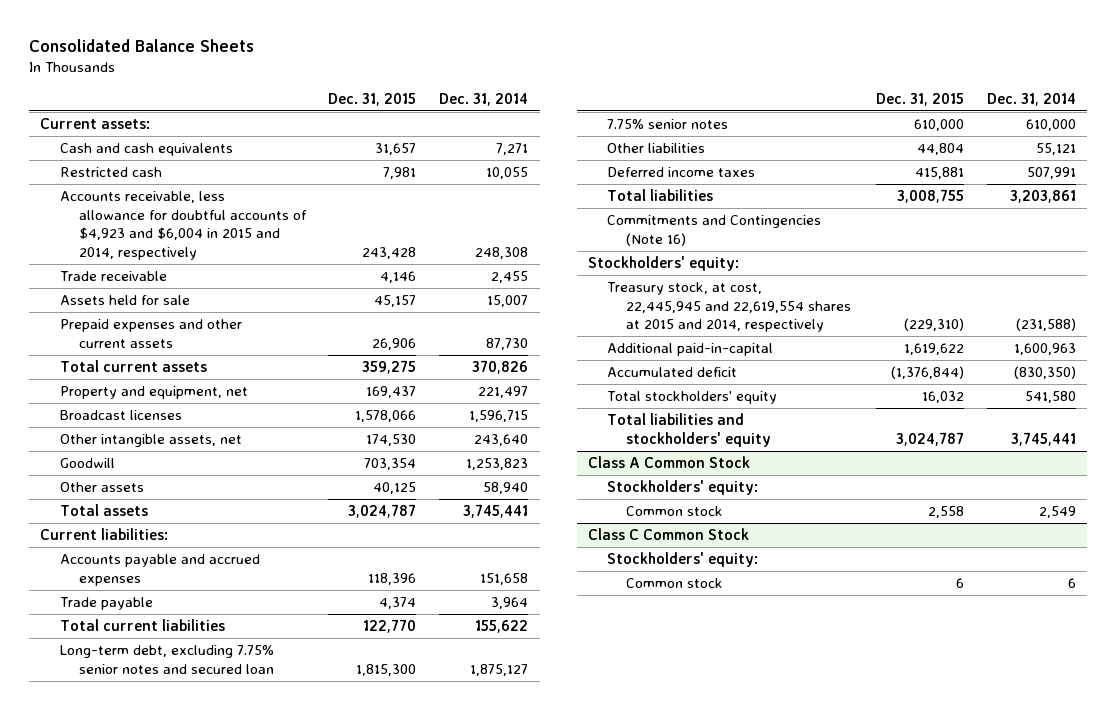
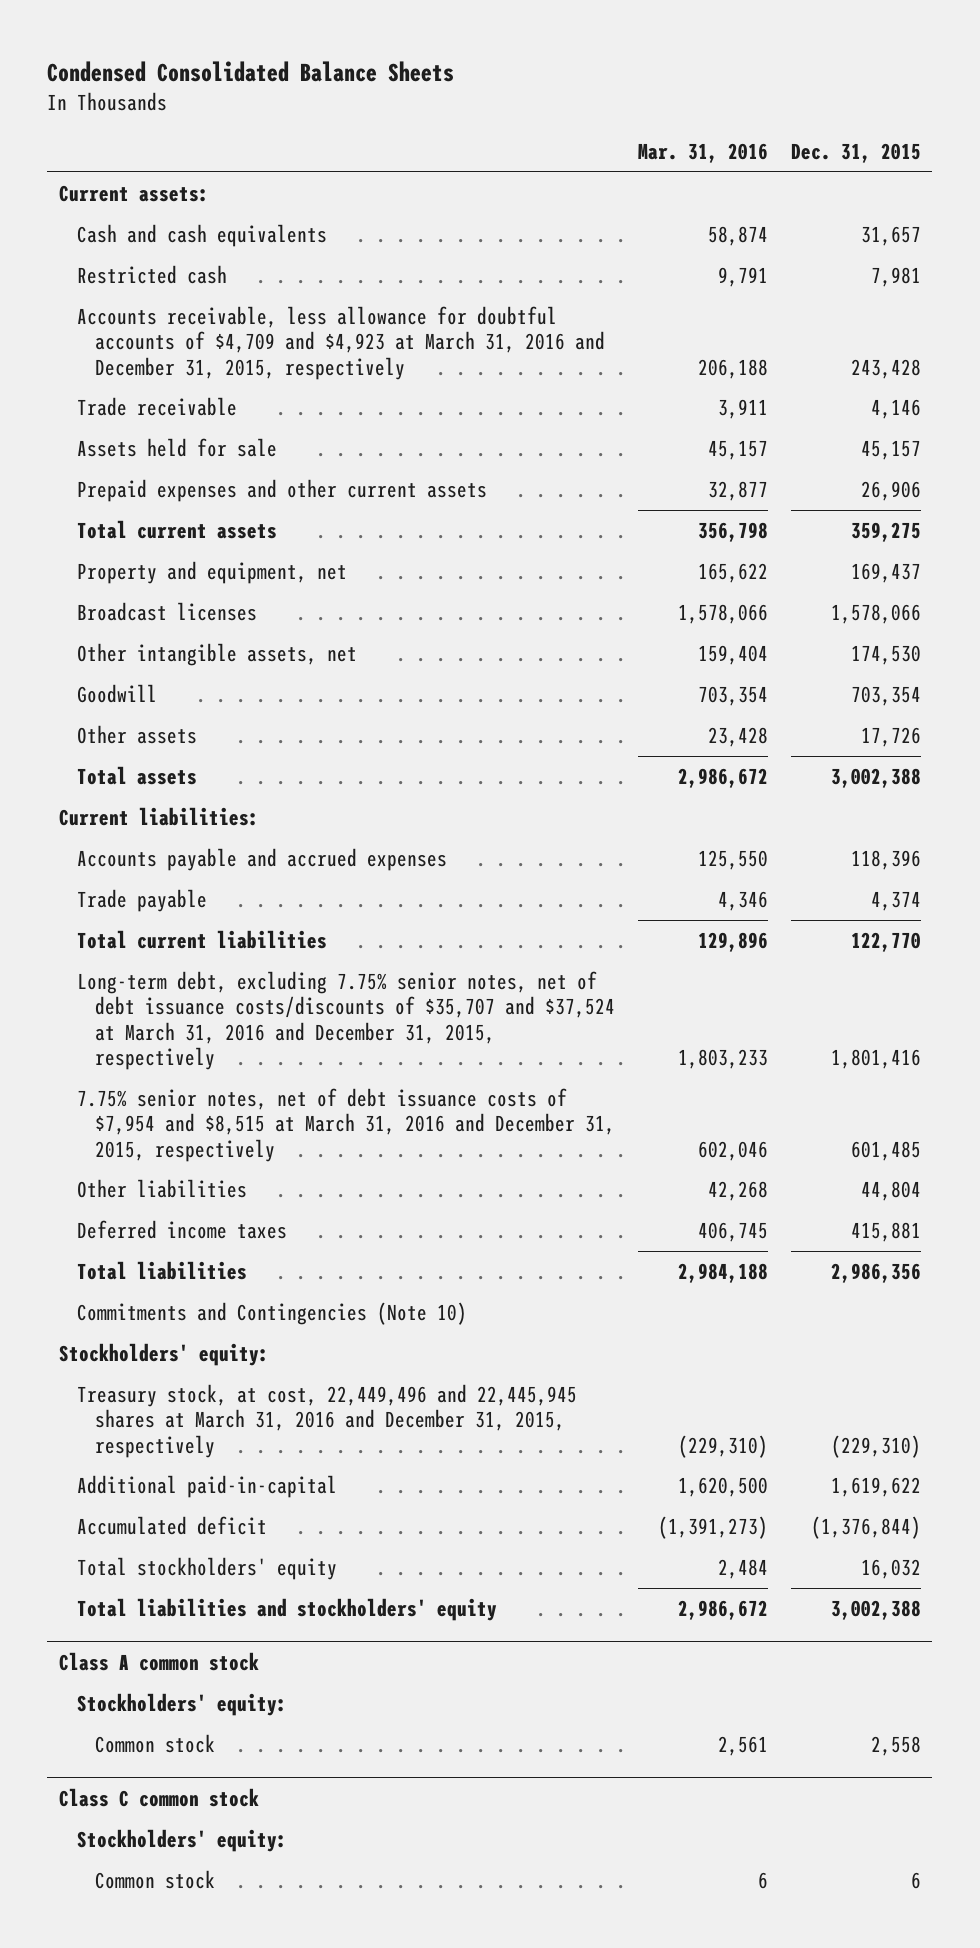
[29,38,255,52] Consolidated Balance Sheets -> [47,60,455,82] Condensed Consolidated Balance Sheets
[439,92,529,106] Dec. 31, 2014 -> none
none -> [637,142,768,163] Mar. 31, 2016
[59,191,307,261] Accounts receivable, less allowance for doubtful accounts of $4,923 and $6,004 in 2015 and 2014, respectively -> [76,305,605,380] Accounts receivable, less allowance for doubtful accounts of $4,709 and $4,923 at March 31, 2016 and December 31, 2015, respectively
[373,482,417,495] 40,125 -> [860,726,921,747] 17,726
[348,504,417,519] 3,024,787 -> [830,767,921,788] 3,002,388
[59,645,274,674] Long-term debt, excluding 7.75% senior notes and secured loan -> [76,970,615,1070] Long-term debt, excluding 7.75% senior notes, net of debt issuance costs/discounts of $35,707 and $37,524 at March 31, 2016 and December 31, 2015, respectively
[356,663,417,676] 1,815,300 -> [830,1048,921,1069] 1,801,416
[607,119,729,130] 7.75% senior notes -> [76,1087,615,1162] 7.75% senior notes, net of debt issuance costs of $7,954 and $8,515 at March 31, 2016 and December 31, 2015, respectively
[914,119,965,132] 610,000 -> [850,1140,921,1161] 601,485
[897,189,965,204] 3,008,755 -> [830,1262,921,1283] 2,986,356
[607,215,822,246] Commitments and Contingencies (Note 16) -> [76,1301,467,1325] Commitments and Contingencies (Note 10)
[607,282,852,333] Treasury stock, at cost, 22,445,945 and 22,619,554 shares at 2015 and 2014, respectively -> [76,1383,577,1458] Treasury stock, at cost, 22,449,496 and 22,445,945 shares at March 31, 2016 and December 31, 2015, respectively
[896,431,965,446] 3,024,787 -> [830,1599,921,1620] 3,002,388
[587,456,750,469] Class A Common Stock -> [58,1651,259,1671] Class A common stock
[587,528,749,541] Class C Common Stock -> [58,1787,259,1807] Class C common stock

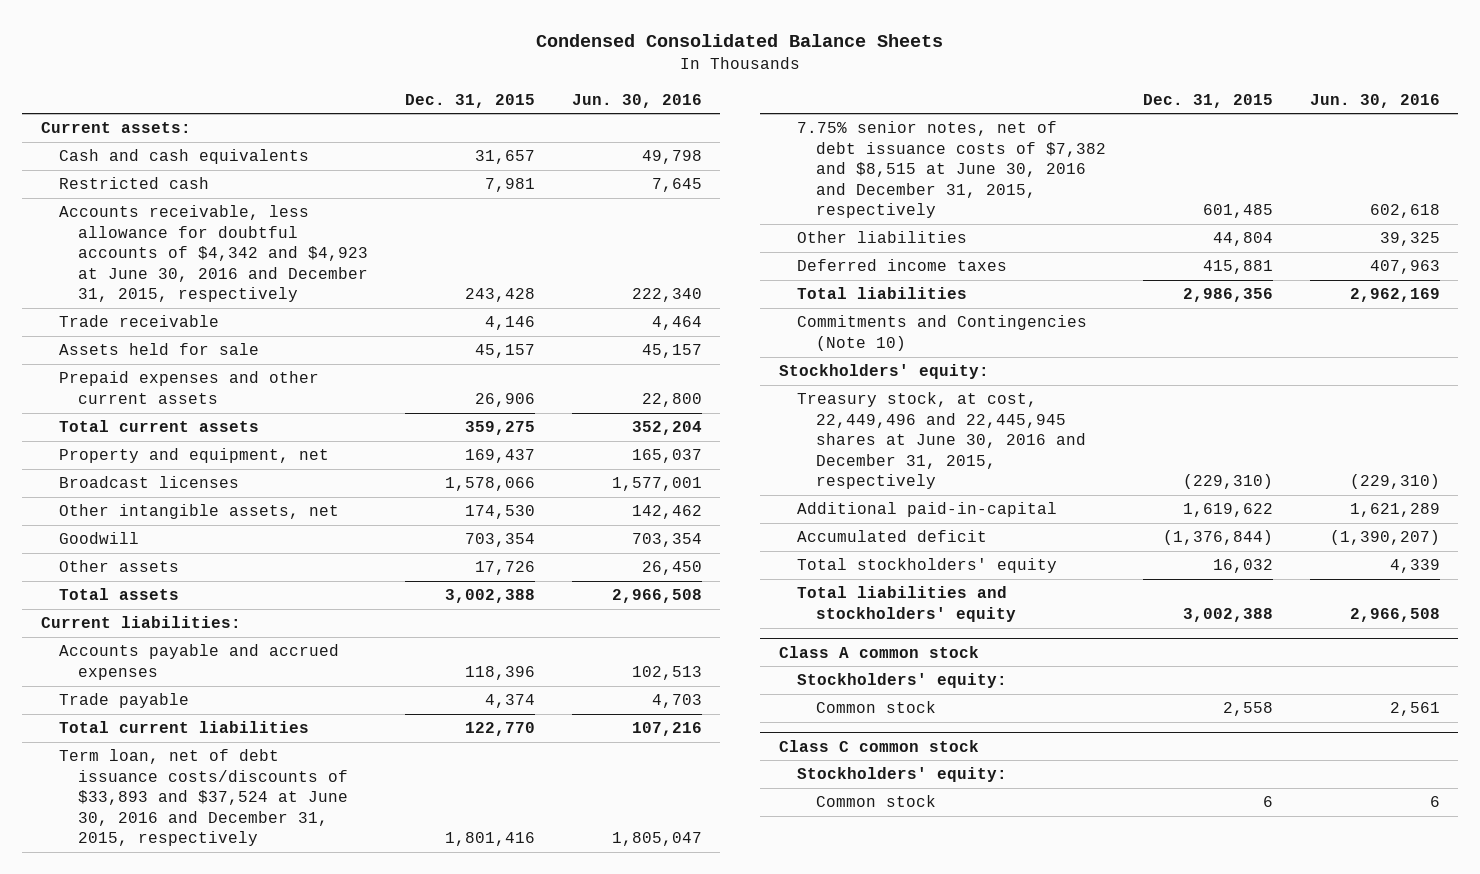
[637,142,768,163] Mar. 31, 2016 -> none
none -> [571,93,702,108] Jun. 30, 2016
[76,305,605,380] Accounts receivable, less allowance for doubtful accounts of $4,709 and $4,923 at March 31, 2016 and December 31, 2015, respectively -> [59,205,369,303] Accounts receivable, less allowance for doubtful accounts of $4,342 and $4,923 at June 30, 2016 and December 31, 2015, respectively
[76,970,615,1070] Long-term debt, excluding 7.75% senior notes, net of debt issuance costs/discounts of $35,707 and $37,524 at March 31, 2016 and December 31, 2015, respectively -> [59,749,349,847] Term loan, net of debt issuance costs/discounts of $33,893 and $37,524 at June 30, 2016 and December 31, 2015, respectively
[76,1087,615,1162] 7.75% senior notes, net of debt issuance costs of $7,954 and $8,515 at March 31, 2016 and December 31, 2015, respectively -> [797,121,1107,219] 7.75% senior notes, net of debt issuance costs of $7,382 and $8,515 at June 30, 2016 and December 31, 2015, respectively
[76,1383,577,1458] Treasury stock, at cost, 22,449,496 and 22,445,945 shares at March 31, 2016 and December 31, 2015, respectively -> [797,392,1087,490] Treasury stock, at cost, 22,449,496 and 22,445,945 shares at June 30, 2016 and December 31, 2015, respectively

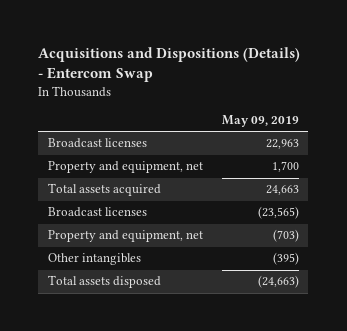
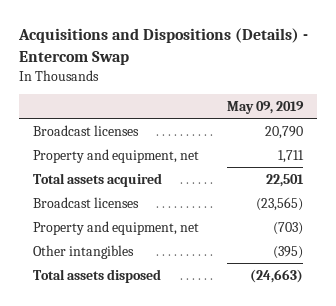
[265,139,299,150] 22,963 -> [264,125,303,139] 20,790
[271,161,299,173] 1,700 -> [277,149,304,163] 1,711
[265,185,299,196] 24,663 -> [265,173,304,187] 22,501

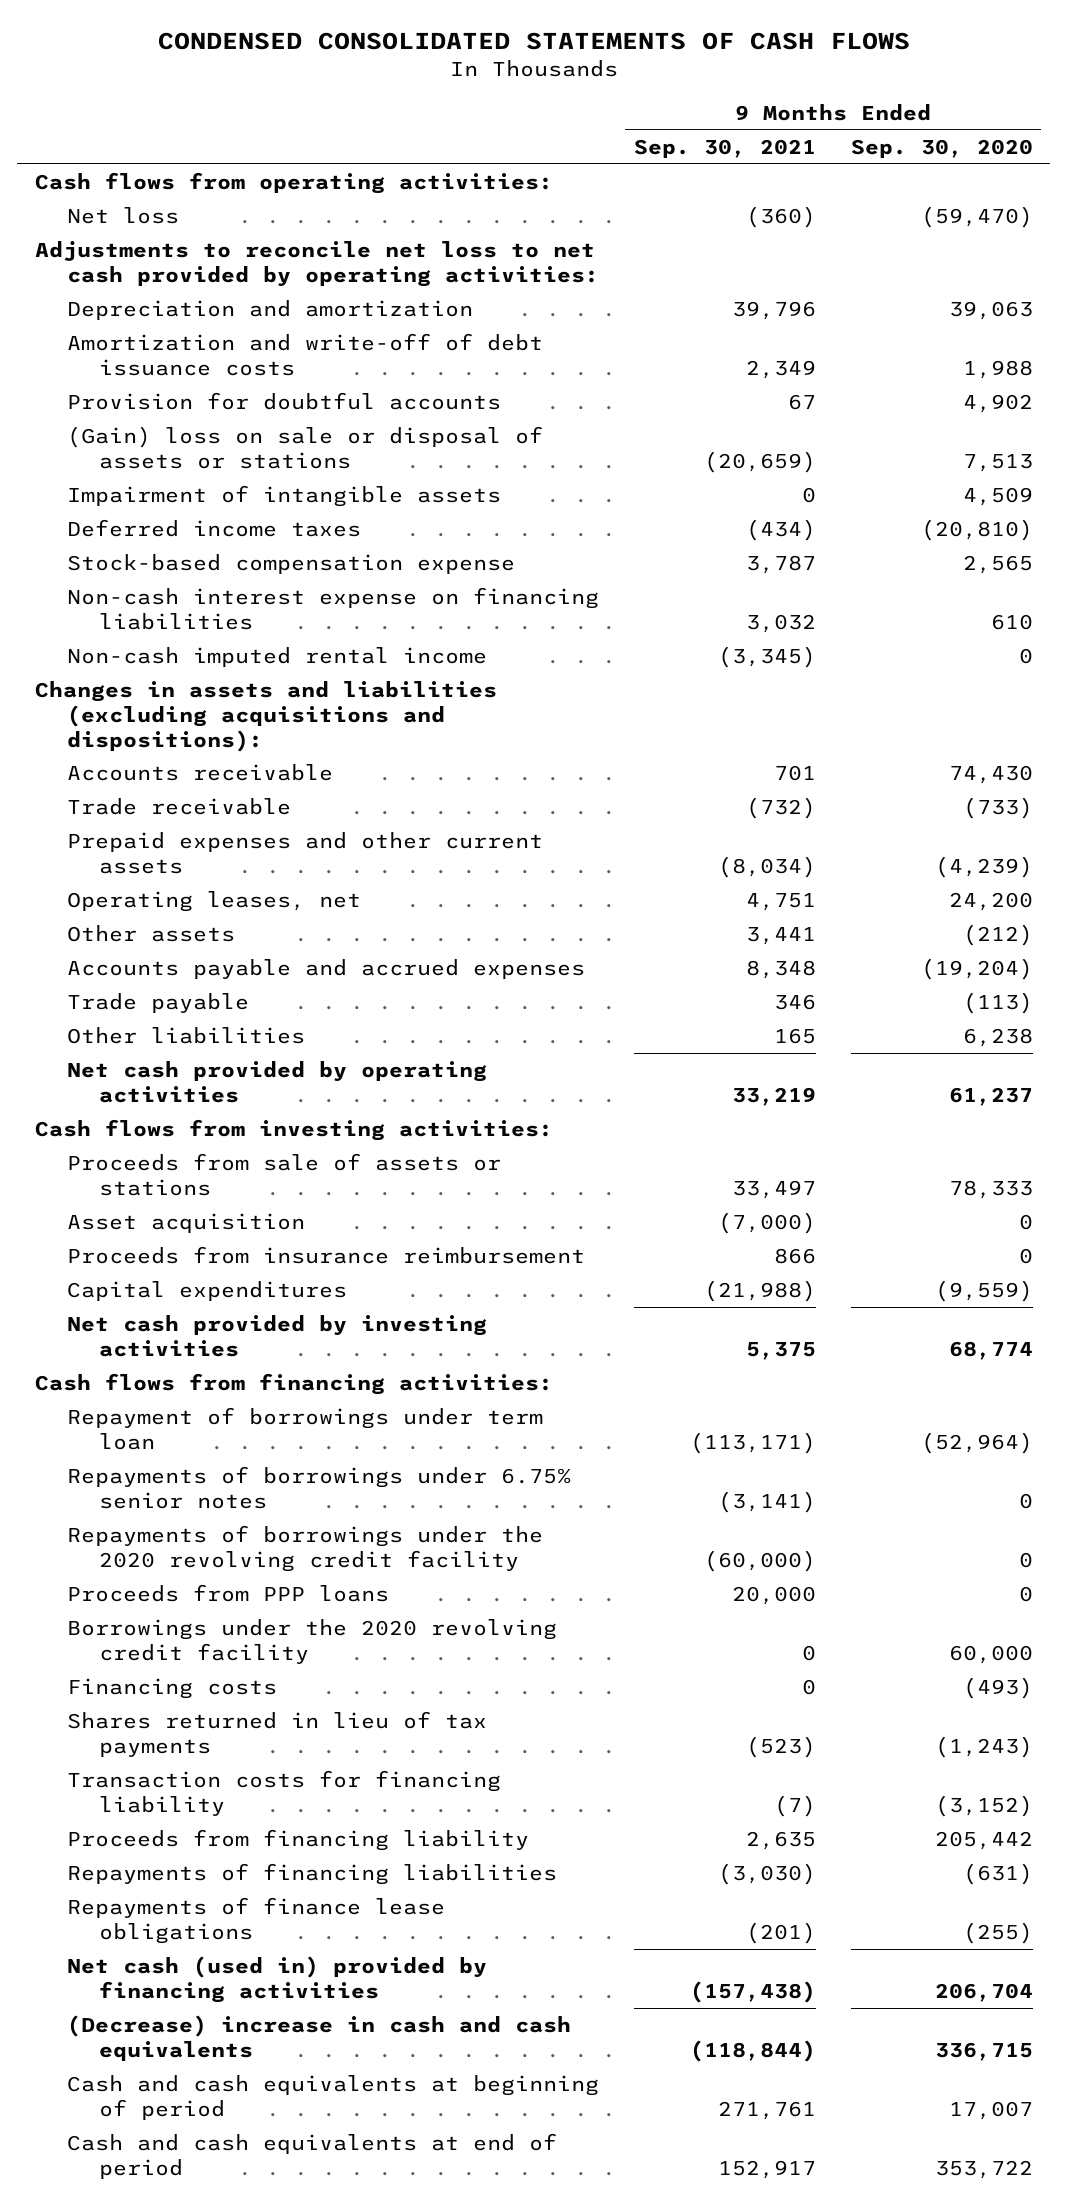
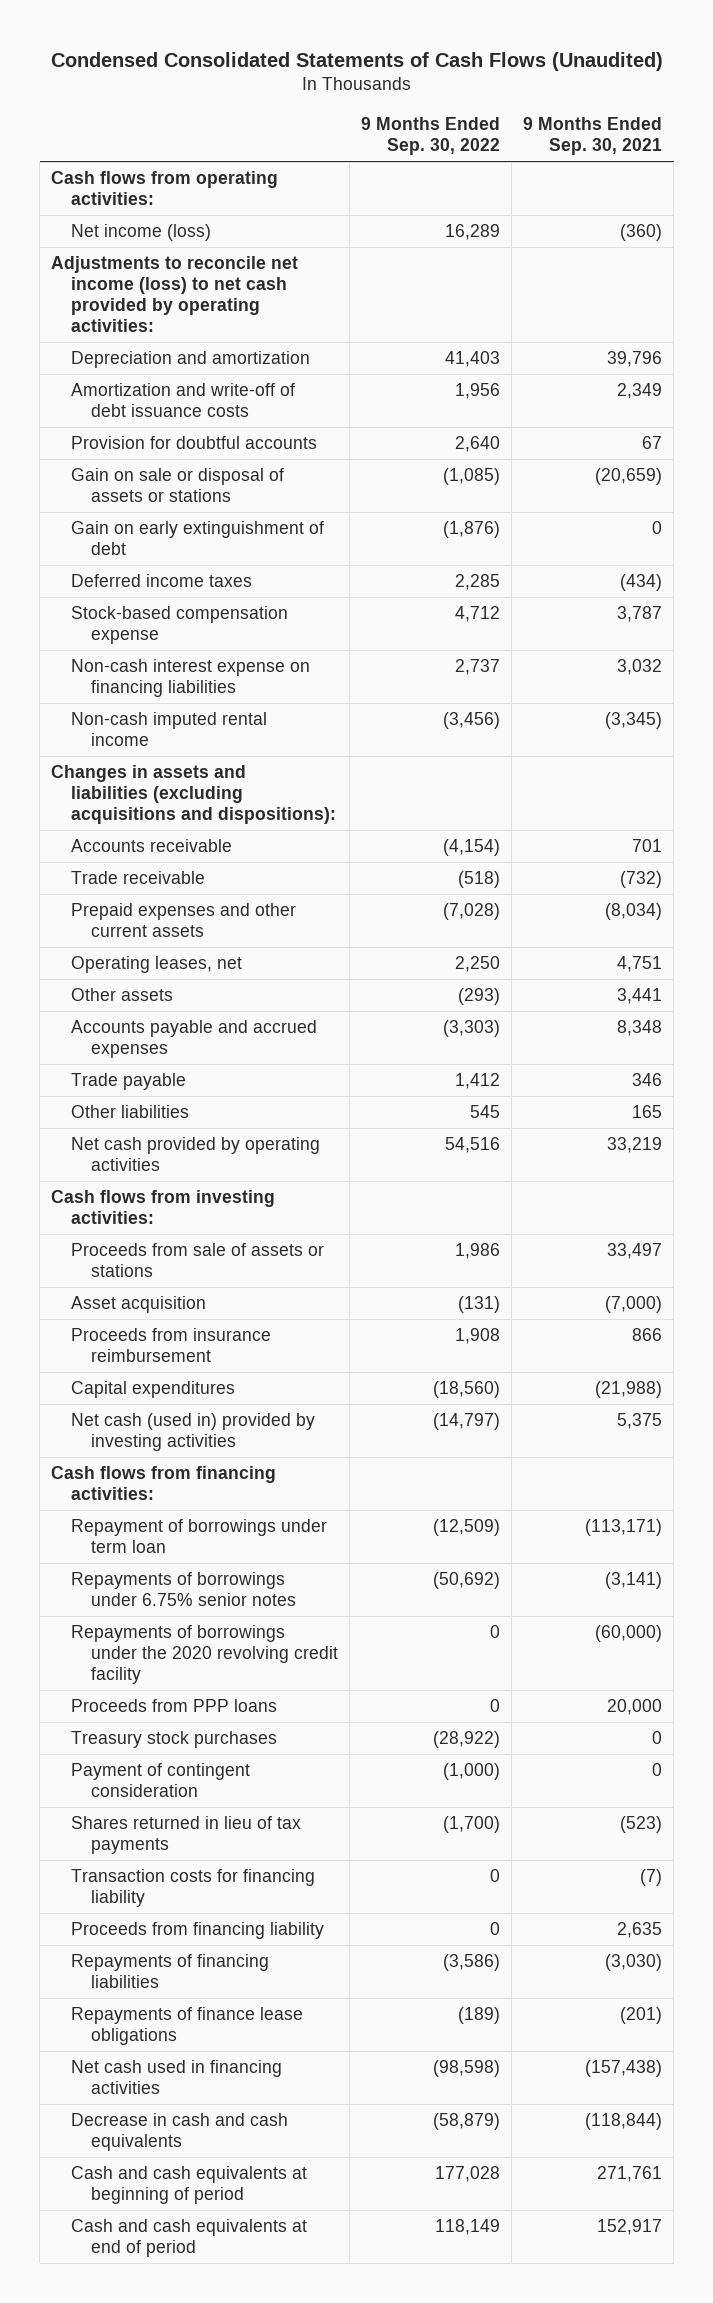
[157,31,910,50] CONDENSED CONSOLIDATED STATEMENTS OF CASH FLOWS -> [50,51,663,71] Condensed Consolidated Statements of Cash Flows (Unaudited)
[850,138,1033,158] Sep. 30, 2020 -> none
none -> [361,117,501,156] 9 Months Ended Sep. 30, 2022
[67,206,180,224] Net loss -> [71,224,212,242] Net income (loss)
[34,240,600,287] Adjustments to reconcile net loss to net cash provided by operating activities: -> [51,256,299,333] Adjustments to reconcile net income (loss) to net cash provided by operating activities:
[67,484,502,507] Impairment of intangible assets -> none
[67,425,544,469] (Gain) loss on sale or disposal of assets or stations -> [71,468,285,503] Gain on sale or disposal of assets or stations
none -> [71,521,325,556] Gain on early extinguishment of debt
[67,1314,488,1357] Net cash provided by investing activities -> [71,1413,316,1452] Net cash (used in) provided by investing activities
[67,1618,558,1664] Borrowings under the 2020 revolving credit facility -> none
[67,1677,278,1699] Financing costs -> none
none -> [71,1731,278,1749] Treasury stock purchases
none -> [71,1763,251,1798] Payment of contingent consideration
[67,1955,488,2003] Net cash (used in) provided by financing activities -> [71,2060,283,2095] Net cash used in financing activities
[67,2014,572,2061] (Decrease) increase in cash and cash equivalents -> [71,2113,289,2152] Decrease in cash and cash equivalents

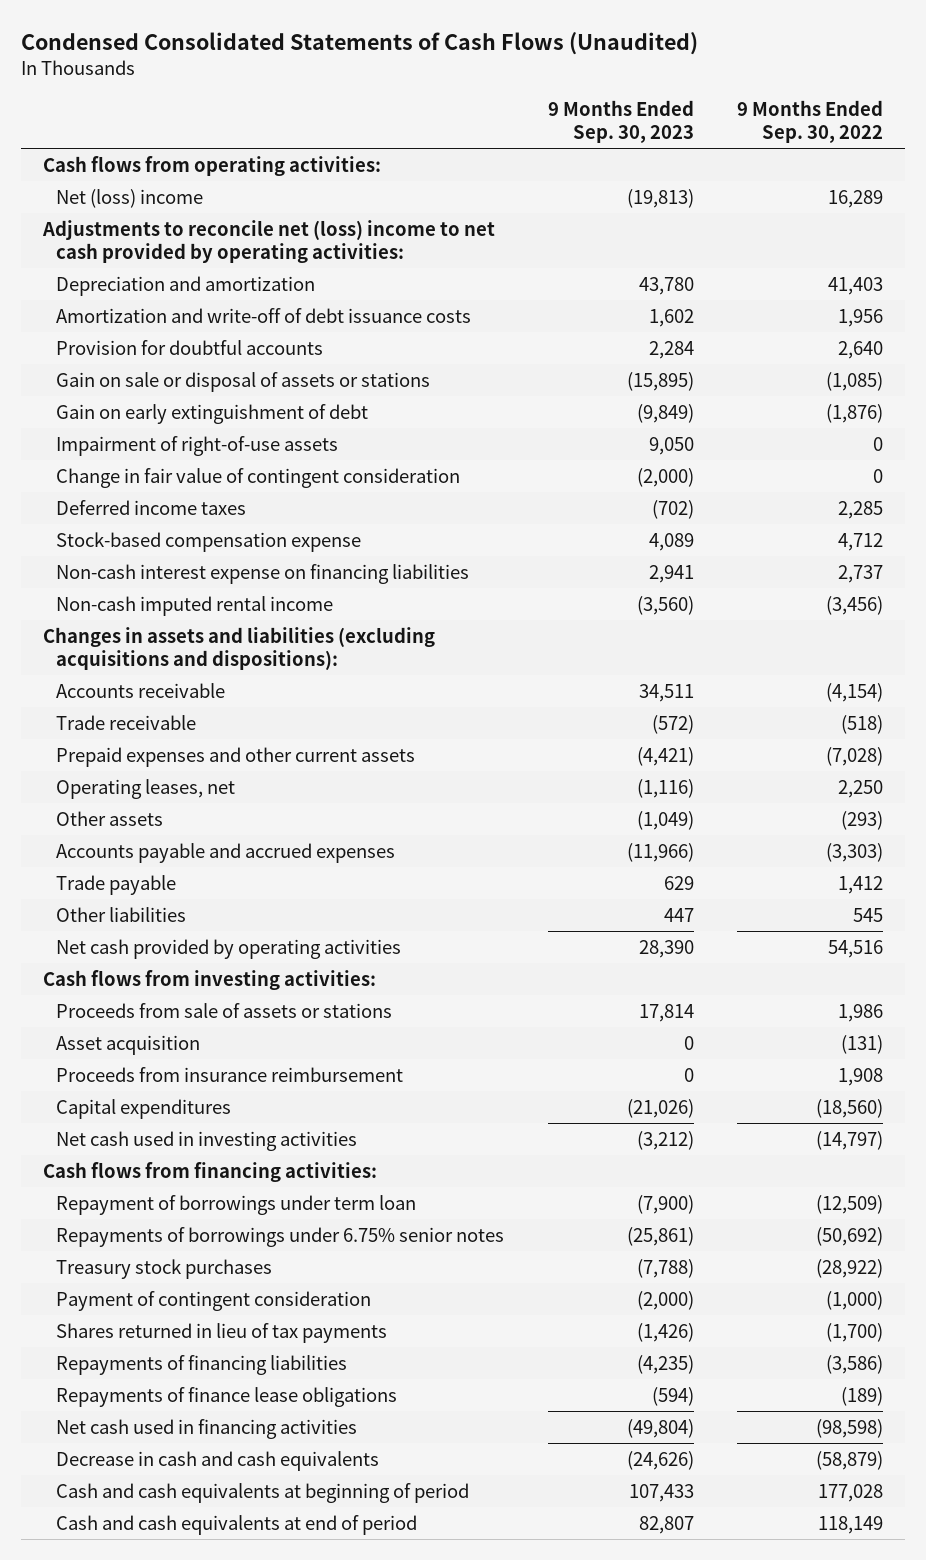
[523,117,663,156] 9 Months Ended Sep. 30, 2021 -> none
none -> [547,100,694,143] 9 Months Ended Sep. 30, 2023
[71,224,212,242] Net income (loss) -> [56,188,204,208] Net (loss) income
[51,256,299,333] Adjustments to reconcile net income (loss) to net cash provided by operating activities: -> [41,219,495,263] Adjustments to reconcile net (loss) income to net cash provided by operating activities:
none -> [56,435,339,456] Impairment of right-of-use assets
none -> [56,467,461,488] Change in fair value of contingent consideration
[71,1413,316,1452] Net cash (used in) provided by investing activities -> [56,1130,358,1151] Net cash used in investing activities
[71,1625,339,1685] Repayments of borrowings under the 2020 revolving credit facility -> none
[71,1699,278,1713] Proceeds from PPP loans -> none
[71,1869,316,1908] Transaction costs for financing liability -> none
[71,1922,325,1940] Proceeds from financing liability -> none

